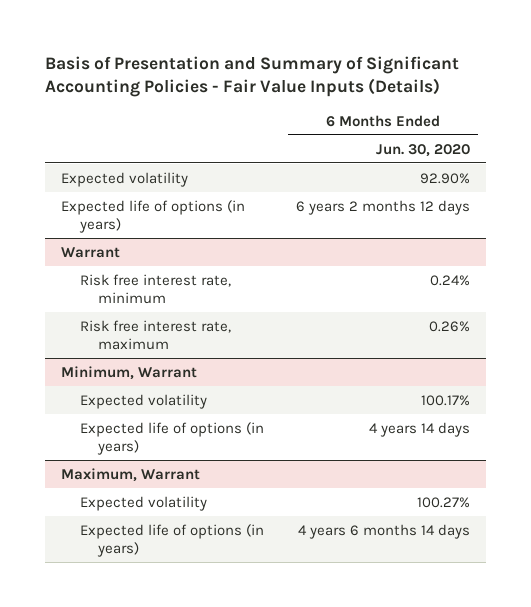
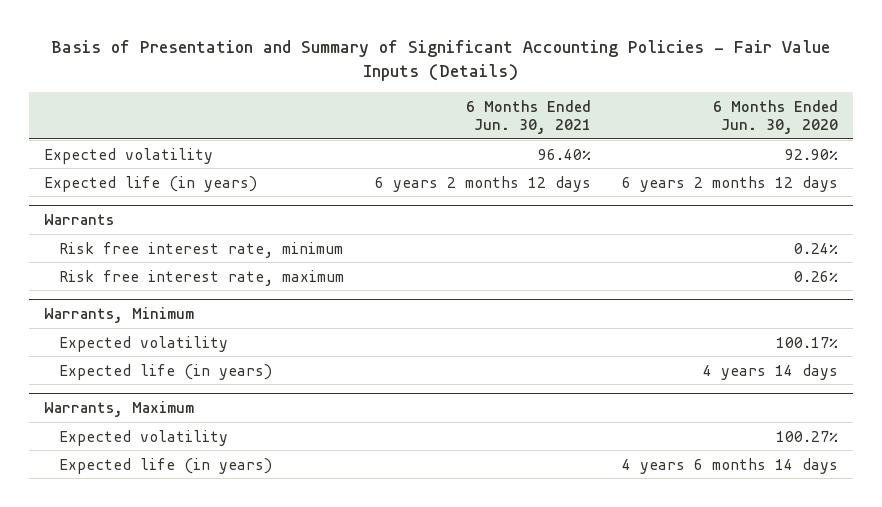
none -> [465,99,591,134] 6 Months Ended Jun. 30, 2021
[61,199,246,233] Expected life of options (in years) -> [44,175,258,192] Expected life (in years)
[61,246,121,258] Warrant -> [44,213,115,225] Warrants
[61,365,198,380] Minimum, Warrant -> [44,306,195,323] Warrants, Minimum
[79,421,264,455] Expected life of options (in years) -> [59,363,273,380] Expected life (in years)
[61,467,201,482] Maximum, Warrant -> [44,400,195,417] Warrants, Maximum
[79,523,264,557] Expected life of options (in years) -> [59,457,273,474] Expected life (in years)

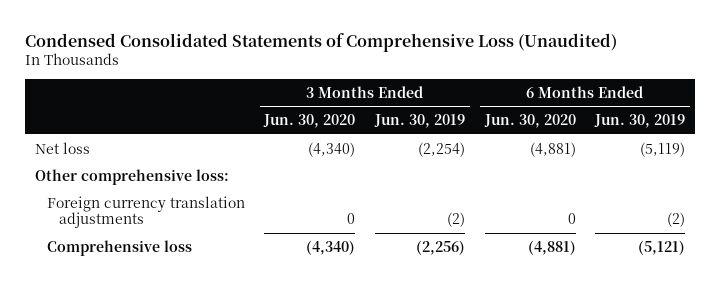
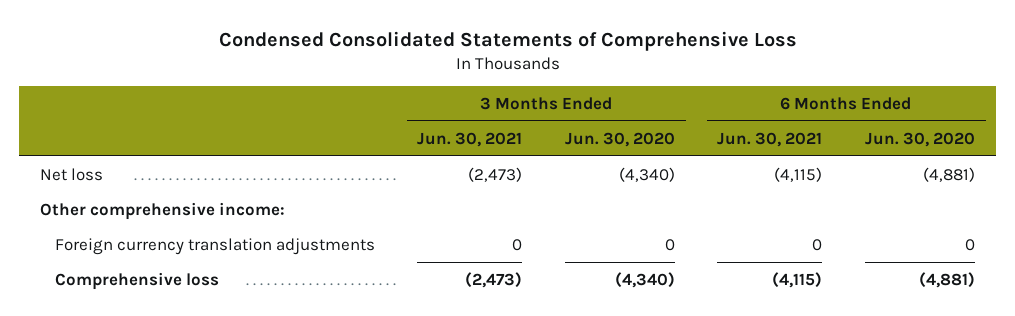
[24,32,617,52] Condensed Consolidated Statements of Comprehensive Loss (Unaudited) -> [218,30,797,51] Condensed Consolidated Statements of Comprehensive Loss
[374,114,466,129] Jun. 30, 2019 -> none
[594,114,686,129] Jun. 30, 2019 -> none
none -> [417,131,523,147] Jun. 30, 2021
none -> [717,131,823,147] Jun. 30, 2021
[34,168,229,185] Other comprehensive loss: -> [40,201,286,220] Other comprehensive income:

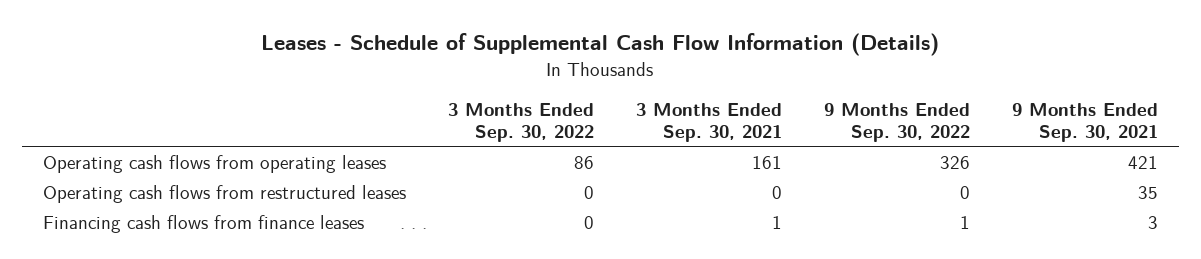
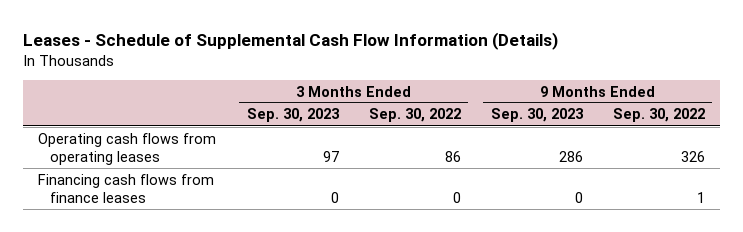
[635,102,782,142] 3 Months Ended Sep. 30, 2021 -> none
[1011,102,1158,142] 9 Months Ended Sep. 30, 2021 -> none
none -> [246,108,340,123] Sep. 30, 2023
none -> [490,108,584,123] Sep. 30, 2023
[42,184,406,203] Operating cash flows from restructured leases -> none

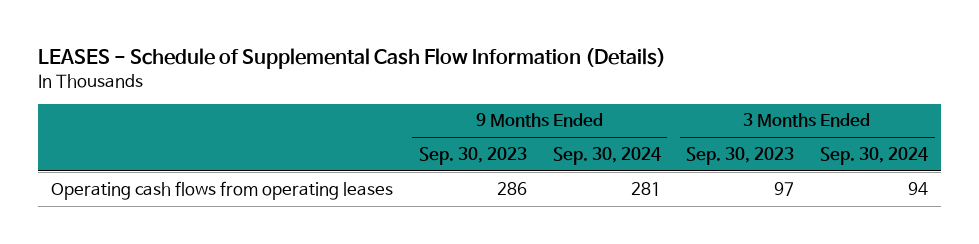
[23,31,559,50] Leases - Schedule of Supplemental Cash Flow Information (Details) -> [38,48,667,70] LEASES - Schedule of Supplemental Cash Flow Information (Details)
[368,108,461,123] Sep. 30, 2022 -> none
[612,108,705,123] Sep. 30, 2022 -> none
none -> [552,147,661,166] Sep. 30, 2024
none -> [820,147,929,166] Sep. 30, 2024
[38,173,215,203] Financing cash flows from finance leases -> none

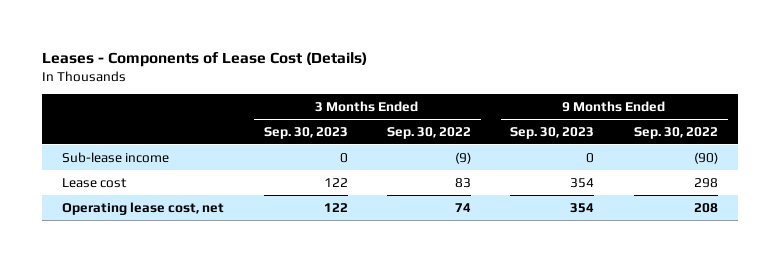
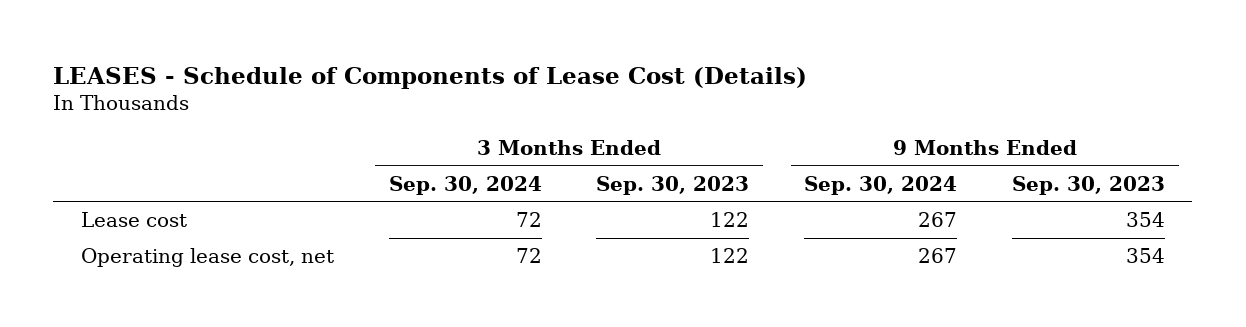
[42,51,368,67] Leases - Components of Lease Cost (Details) -> [53,66,808,89] LEASES - Schedule of Components of Lease Cost (Details)
[386,126,471,139] Sep. 30, 2022 -> none
[633,126,718,139] Sep. 30, 2022 -> none
none -> [388,175,542,195] Sep. 30, 2024
none -> [804,175,958,195] Sep. 30, 2024
[62,151,170,163] Sub-lease income -> none

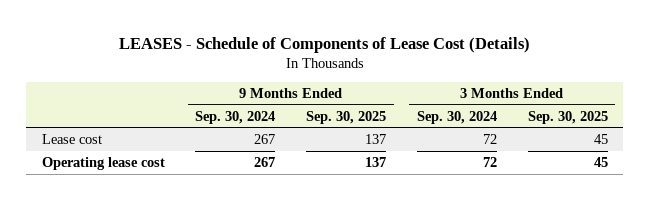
[596,175,750,195] Sep. 30, 2023 -> none
[1012,175,1166,195] Sep. 30, 2023 -> none
none -> [306,110,387,124] Sep. 30, 2025
none -> [527,110,608,124] Sep. 30, 2025
[80,248,334,268] Operating lease cost, net -> [41,156,165,170] Operating lease cost

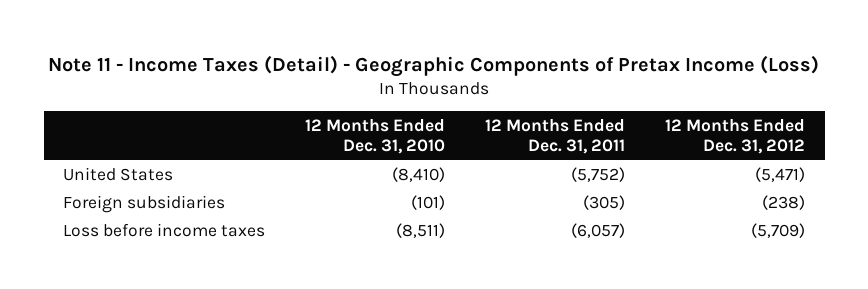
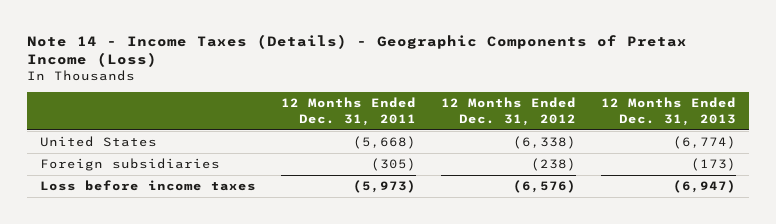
[48,54,820,77] Note 11 - Income Taxes (Detail) - Geographic Components of Pretax Income (Loss) -> [27,33,688,68] Note 14 - Income Taxes (Details) - Geographic Components of Pretax Income (Loss)
[305,118,446,155] 12 Months Ended Dec. 31, 2010 -> none
none -> [601,97,737,126] 12 Months Ended Dec. 31, 2013
[570,167,625,183] (5,752) -> [352,136,416,150] (5,668)
[754,167,805,183] (5,471) -> [512,136,576,150] (6,338)
[570,223,625,239] (6,057) -> [352,180,416,194] (5,973)
[750,223,805,239] (5,709) -> [512,180,576,194] (6,576)

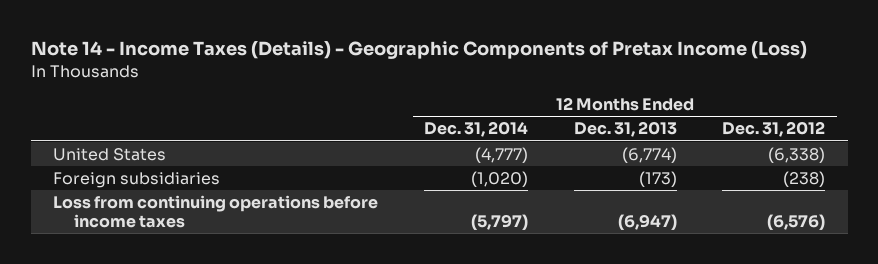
[280,97,416,126] 12 Months Ended Dec. 31, 2011 -> none
none -> [423,121,528,138] Dec. 31, 2014
[39,180,256,192] Loss before income taxes -> [53,194,379,228] Loss from continuing operations before income taxes

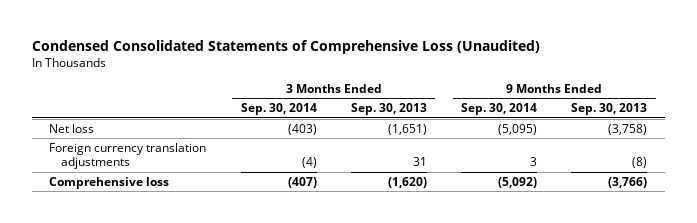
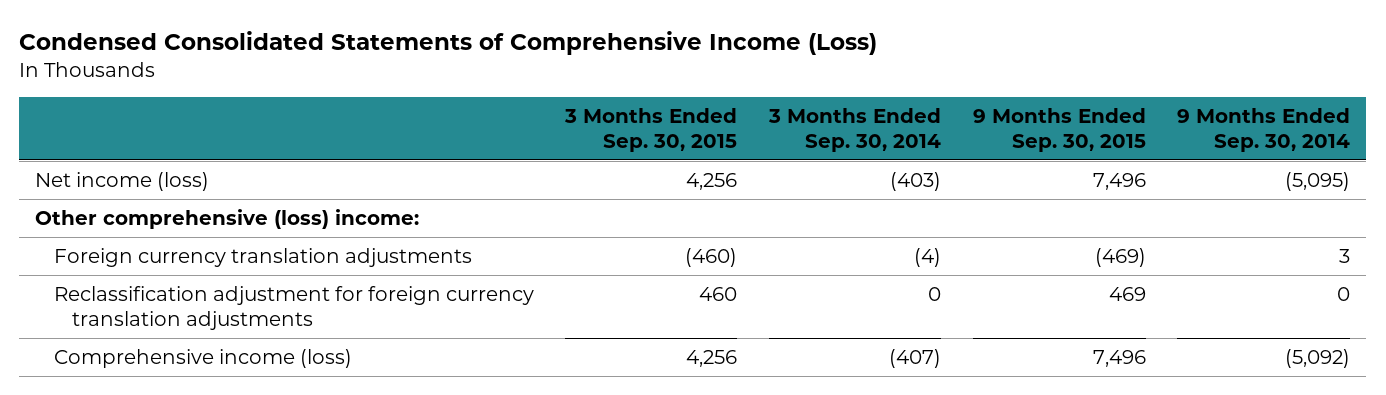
[32,39,541,54] Condensed Consolidated Statements of Comprehensive Loss (Unaudited) -> [19,31,878,56] Condensed Consolidated Statements of Comprehensive Income (Loss)
[350,103,427,116] Sep. 30, 2013 -> none
[571,103,648,116] Sep. 30, 2013 -> none
none -> [564,108,738,152] 3 Months Ended Sep. 30, 2015
none -> [972,108,1146,152] 9 Months Ended Sep. 30, 2015
[49,123,95,133] Net loss -> [35,171,210,191] Net income (loss)
none -> [35,208,420,229] Other comprehensive (loss) income:
none -> [53,285,534,330] Reclassification adjustment for foreign currency translation adjustments
[49,176,170,189] Comprehensive loss -> [53,348,352,368] Comprehensive income (loss)

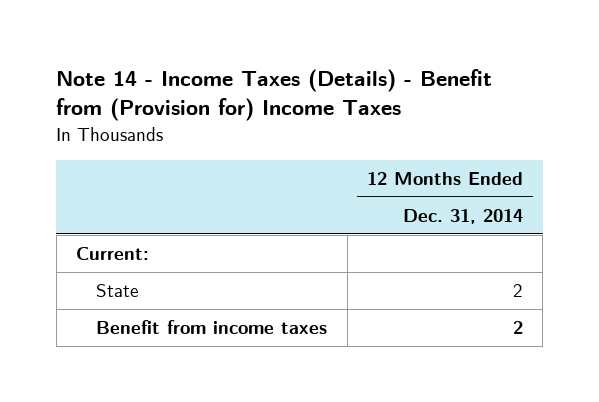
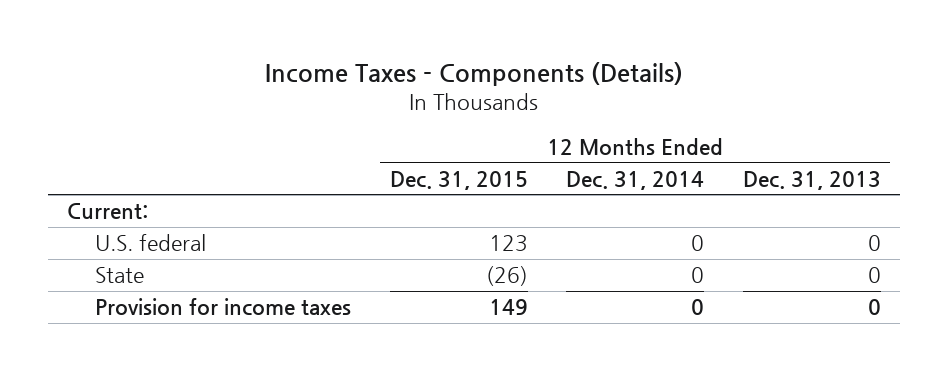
[56,68,493,122] Note 14 - Income Taxes (Details) - Benefit from (Provision for) Income Taxes -> [265,61,684,86] Income Taxes - Components (Details)
none -> [389,170,528,190] Dec. 31, 2015
none -> [742,170,881,190] Dec. 31, 2013
none -> [95,234,207,252] U.S. federal
[512,284,523,298] 2 -> [691,267,705,284] 0
[96,320,328,335] Benefit from income taxes -> [95,298,352,317] Provision for income taxes
[512,321,523,335] 2 -> [691,299,705,316] 0

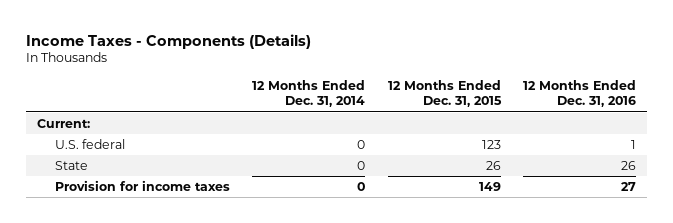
[742,170,881,190] Dec. 31, 2013 -> none
none -> [522,79,636,108] 12 Months Ended Dec. 31, 2016
[485,266,528,287] (26) -> [485,161,501,171] 26

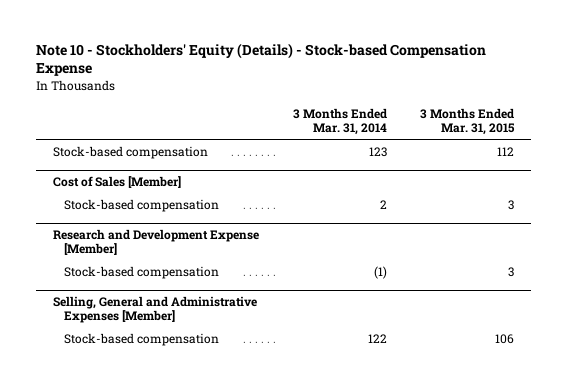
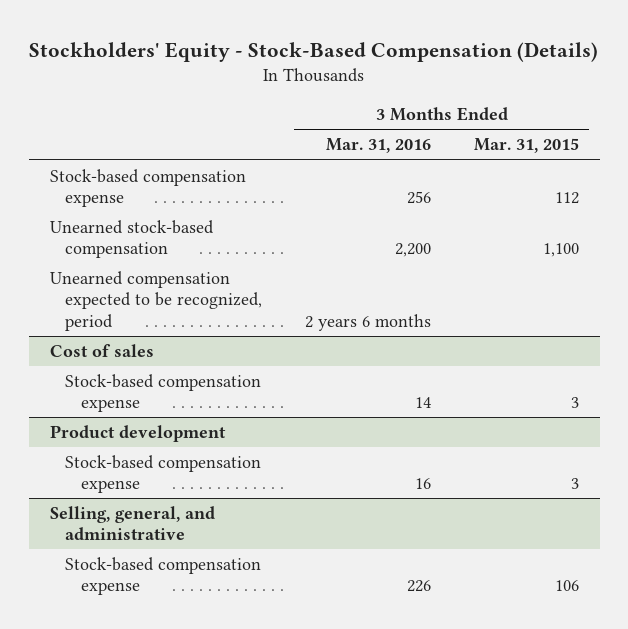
[35,42,486,77] Note 10 - Stockholders' Equity (Details) - Stock-based Compensation Expense -> [29,41,599,62] Stockholders' Equity - Stock-Based Compensation (Details)
[292,107,387,135] 3 Months Ended Mar. 31, 2014 -> none
none -> [325,138,431,154] Mar. 31, 2016
[52,145,208,159] Stock-based compensation -> [49,168,246,208] Stock-based compensation expense
none -> [49,219,214,259] Unearned stock-based compensation
none -> [49,270,263,331] Unearned compensation expected to be recognized, period
[52,175,181,188] Cost of Sales [Member] -> [49,343,154,357] Cost of sales
[63,198,219,212] Stock-based compensation -> [65,373,262,413] Stock-based compensation expense
[52,228,259,256] Research and Development Expense [Member] -> [49,424,226,442] Product development
[63,265,219,279] Stock-based compensation -> [65,454,262,494] Stock-based compensation expense
[52,295,257,324] Selling, General and Administrative Expenses [Member] -> [49,505,215,541] Selling, general, and administrative
[63,332,219,346] Stock-based compensation -> [65,556,262,596] Stock-based compensation expense

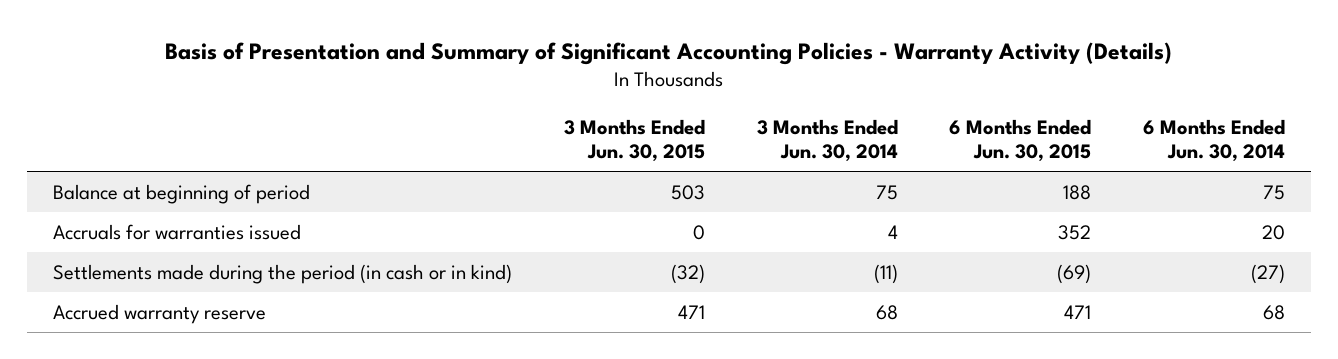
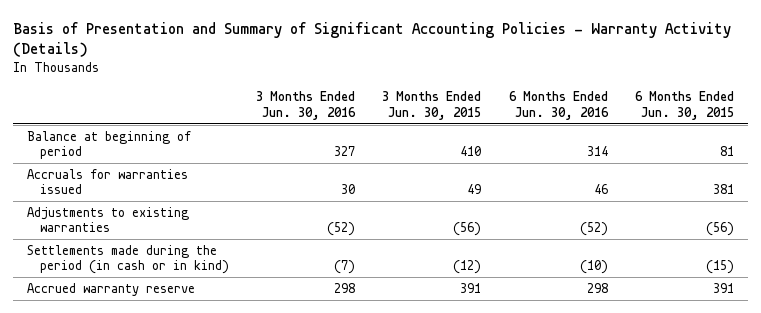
[756,118,898,162] 3 Months Ended Jun. 30, 2014 -> none
[1143,118,1286,162] 6 Months Ended Jun. 30, 2014 -> none
none -> [255,91,356,120] 3 Months Ended Jun. 30, 2016
none -> [508,91,609,120] 6 Months Ended Jun. 30, 2016
[670,184,705,200] 503 -> [460,146,482,157] 410
[1063,184,1092,200] 188 -> [719,146,734,157] 81
[692,224,705,240] 0 -> [467,184,482,195] 49
[1058,224,1092,240] 352 -> [712,184,734,195] 381
none -> [26,207,189,233] Adjustments to existing warranties
[670,263,705,284] (32) -> [453,260,482,275] (12)
[1057,263,1092,284] (69) -> [705,260,734,275] (15)
[677,304,705,319] 471 -> [460,283,482,294] 391
[1064,304,1092,319] 471 -> [712,283,734,294] 391

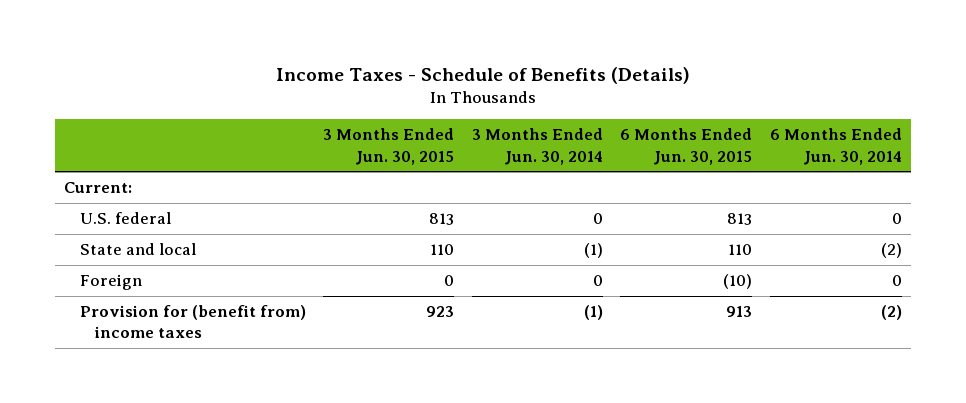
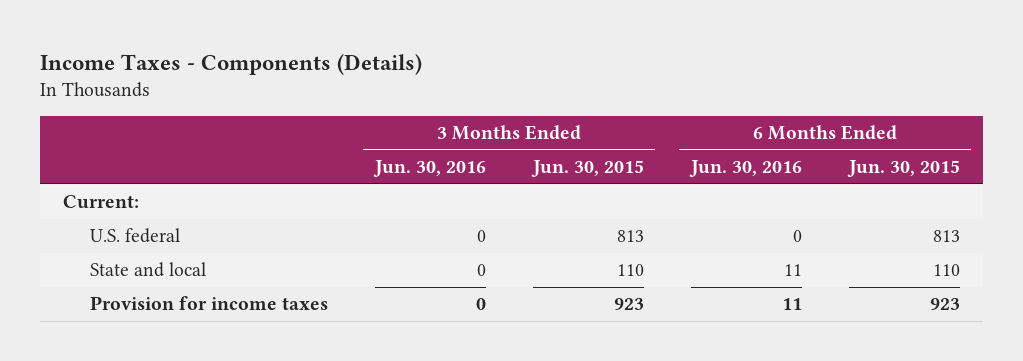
[275,66,690,84] Income Taxes - Schedule of Benefits (Details) -> [39,53,422,75] Income Taxes - Components (Details)
[471,128,603,165] 3 Months Ended Jun. 30, 2014 -> none
[769,128,902,165] 6 Months Ended Jun. 30, 2014 -> none
none -> [372,160,486,178] Jun. 30, 2016
none -> [688,160,802,178] Jun. 30, 2016
[79,273,142,290] Foreign -> none
[79,304,306,339] Provision for (benefit from) income taxes -> [89,296,328,311] Provision for income taxes
[726,305,753,317] 913 -> [929,298,960,311] 923

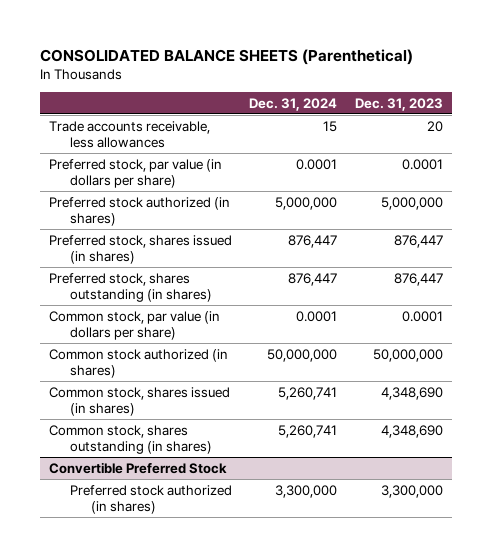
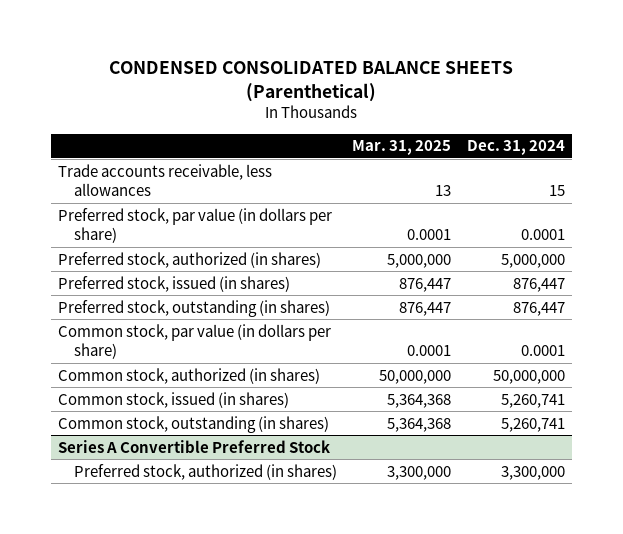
[39,48,413,65] CONSOLIDATED BALANCE SHEETS (Parenthetical) -> [109,61,514,102] CONDENSED CONSOLIDATED BALANCE SHEETS (Parenthetical)
[354,97,443,111] Dec. 31, 2023 -> none
none -> [352,140,452,156] Mar. 31, 2025
[48,196,230,227] Preferred stock authorized (in shares) -> [58,251,322,268] Preferred stock, authorized (in shares)
[48,234,232,265] Preferred stock, shares issued (in shares) -> [58,275,291,292] Preferred stock, issued (in shares)
[48,272,212,303] Preferred stock, shares outstanding (in shares) -> [58,299,331,317] Preferred stock, outstanding (in shares)
[48,348,228,379] Common stock authorized (in shares) -> [58,367,321,384] Common stock, authorized (in shares)
[48,386,230,417] Common stock, shares issued (in shares) -> [58,391,290,408] Common stock, issued (in shares)
[48,424,212,455] Common stock, shares outstanding (in shares) -> [58,415,330,433] Common stock, outstanding (in shares)
[48,461,227,474] Convertible Preferred Stock -> [58,439,331,453] Series A Convertible Preferred Stock
[69,484,232,515] Preferred stock authorized (in shares) -> [74,463,338,480] Preferred stock, authorized (in shares)

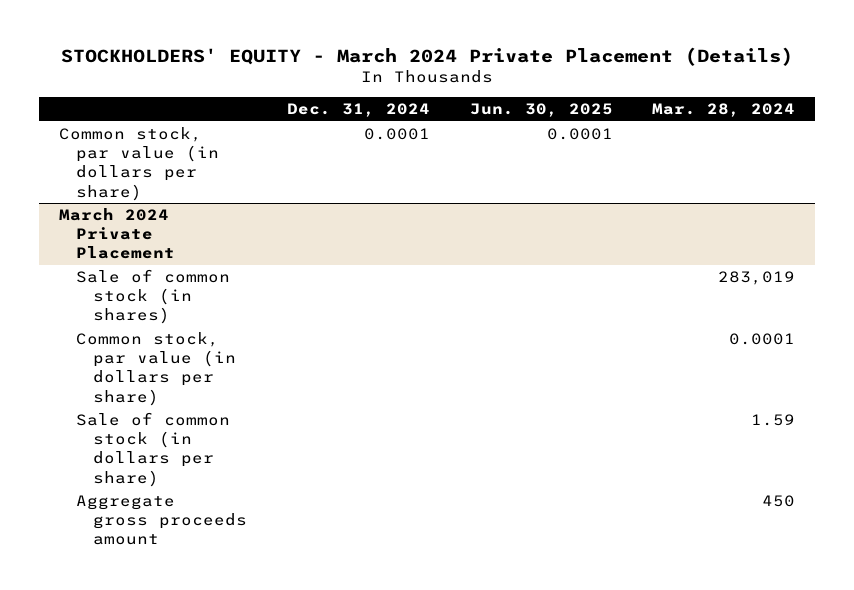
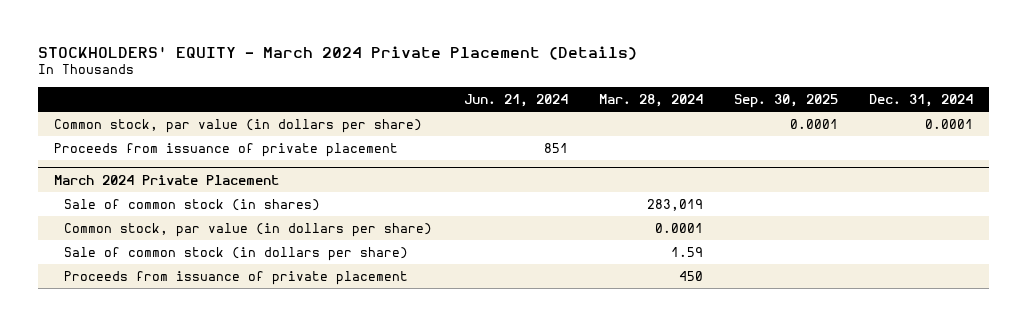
[469,103,613,118] Jun. 30, 2025 -> none
none -> [463,93,568,107] Jun. 21, 2024
none -> [733,93,838,108] Sep. 30, 2025
none -> [53,142,398,157] Proceeds from issuance of private placement
[75,494,248,546] Aggregate gross proceeds amount -> [64,270,409,285] Proceeds from issuance of private placement

